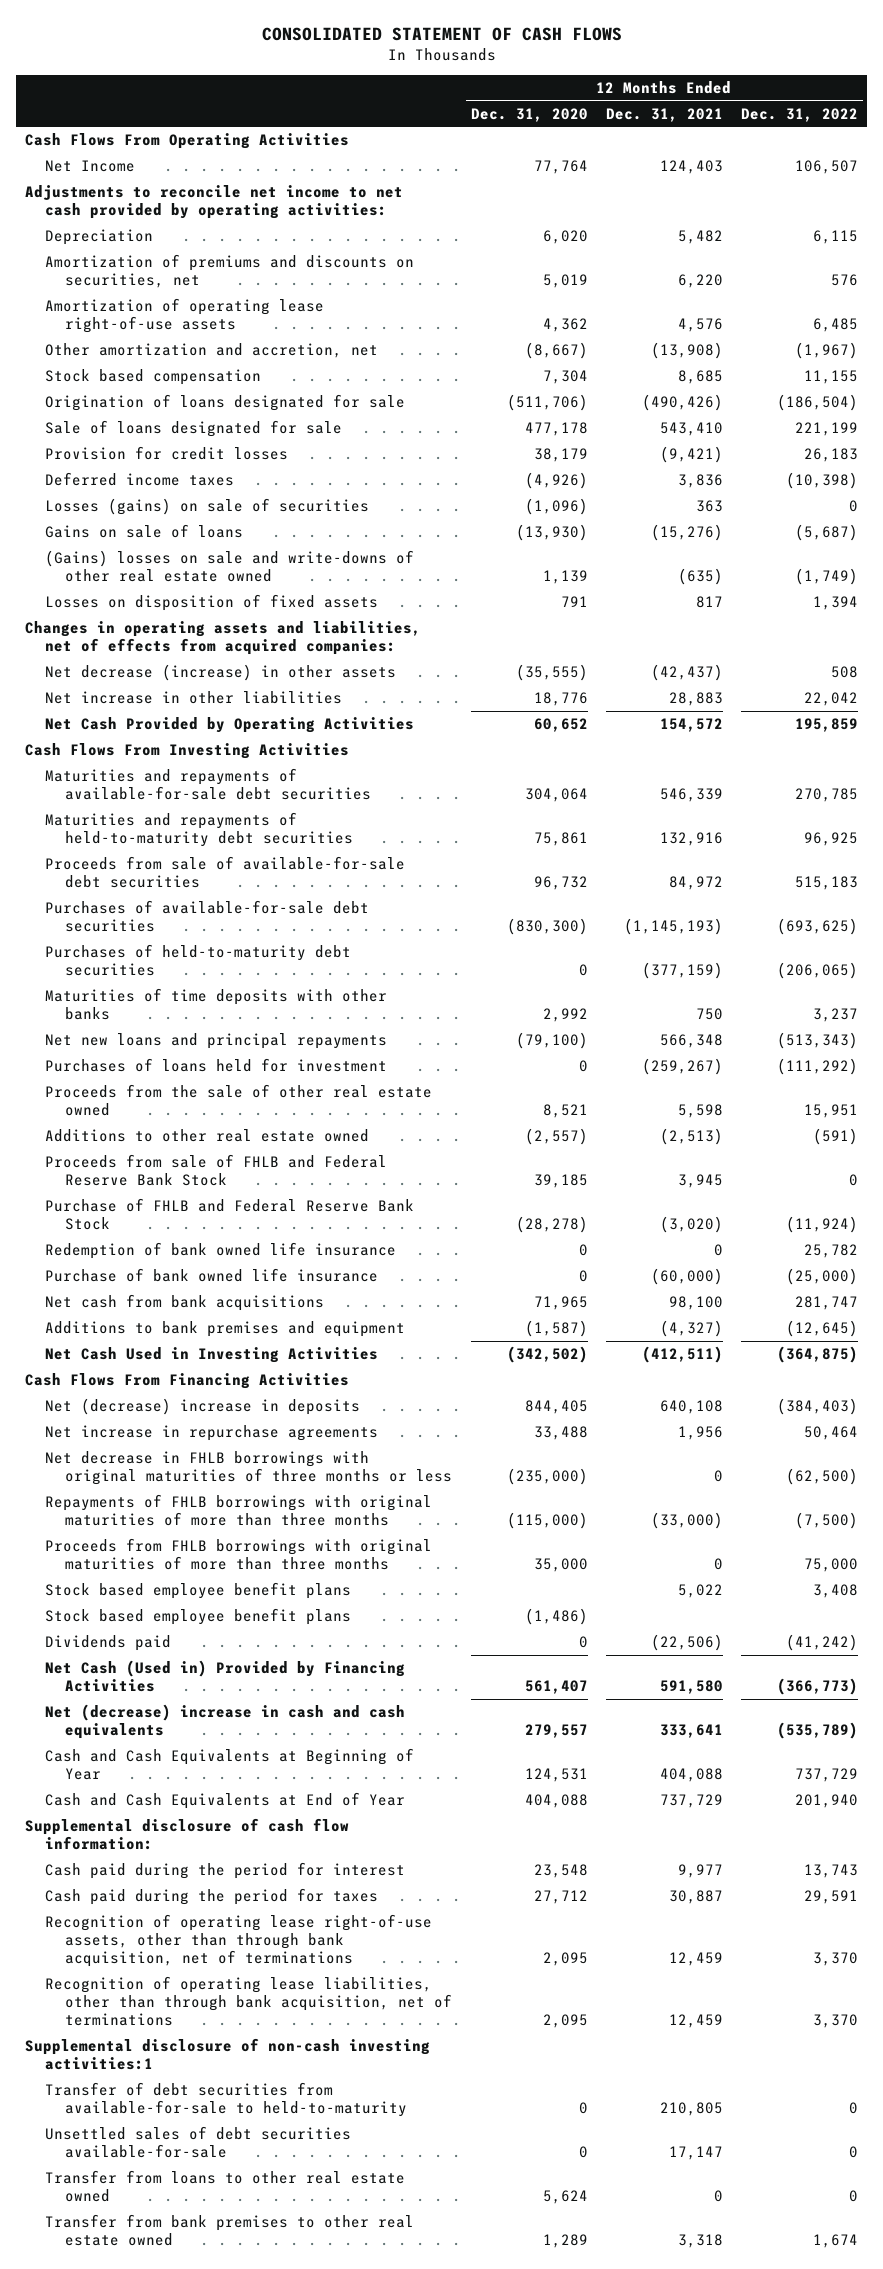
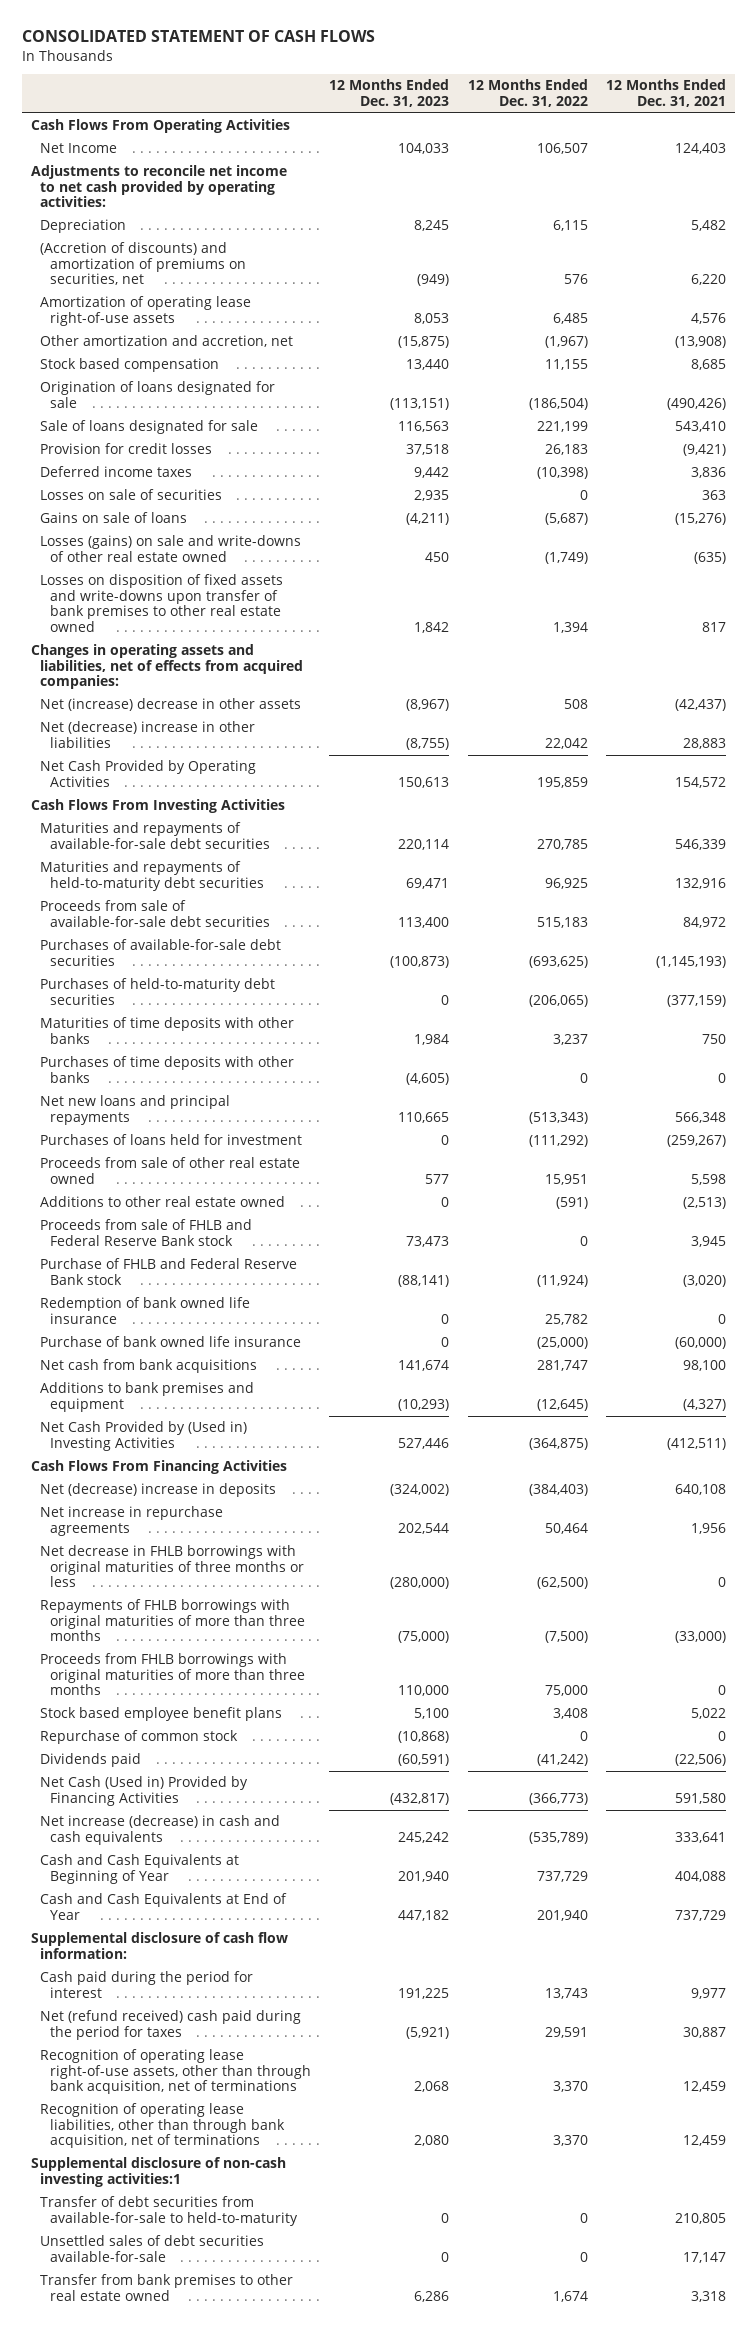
[470,107,588,122] Dec. 31, 2020 -> none
none -> [329,79,450,107] 12 Months Ended Dec. 31, 2023
[45,254,415,289] Amortization of premiums and discounts on securities, net -> [40,242,247,286] (Accretion of discounts) and amortization of premiums on securities, net
[45,498,370,516] Losses (gains) on sale of securities -> [40,489,223,501] Losses on sale of securities
[45,550,415,583] (Gains) losses on sale and write-downs of other real estate owned -> [40,535,302,562] Losses (gains) on sale and write-downs of other real estate owned
[45,594,379,612] Losses on disposition of fixed assets -> [40,574,284,633] Losses on disposition of fixed assets and write-downs upon transfer of bank premises to other real estate owned
[45,664,397,682] Net decrease (increase) in other assets -> [40,698,302,712] Net (increase) decrease in other assets
[45,691,343,705] Net increase in other liabilities -> [40,721,256,748] Net (decrease) increase in other liabilities
none -> [40,1056,295,1083] Purchases of time deposits with other banks
[45,1084,433,1117] Proceeds from the sale of other real estate owned -> [40,1157,301,1184] Proceeds from sale of other real estate owned
[45,1154,388,1187] Proceeds from sale of FHLB and Federal Reserve Bank Stock -> [40,1219,253,1246] Proceeds from sale of FHLB and Federal Reserve Bank stock
[45,1198,415,1231] Purchase of FHLB and Federal Reserve Bank Stock -> [40,1258,298,1285] Purchase of FHLB and Federal Reserve Bank stock
[45,1347,379,1364] Net Cash Used in Investing Activities -> [40,1421,248,1451] Net Cash Provided by (Used in) Investing Activities
[45,1608,352,1626] Stock based employee benefit plans -> none
none -> [40,1730,239,1745] Repurchase of common stock
[45,1704,406,1740] Net (decrease) increase in cash and cash equivalents -> [40,1815,281,1845] Net increase (decrease) in cash and cash equivalents
[45,1888,379,1906] Cash paid during the period for taxes -> [40,2010,302,2040] Net (refund received) cash paid during the period for taxes
[45,2170,406,2203] Transfer from loans to other real estate owned -> none

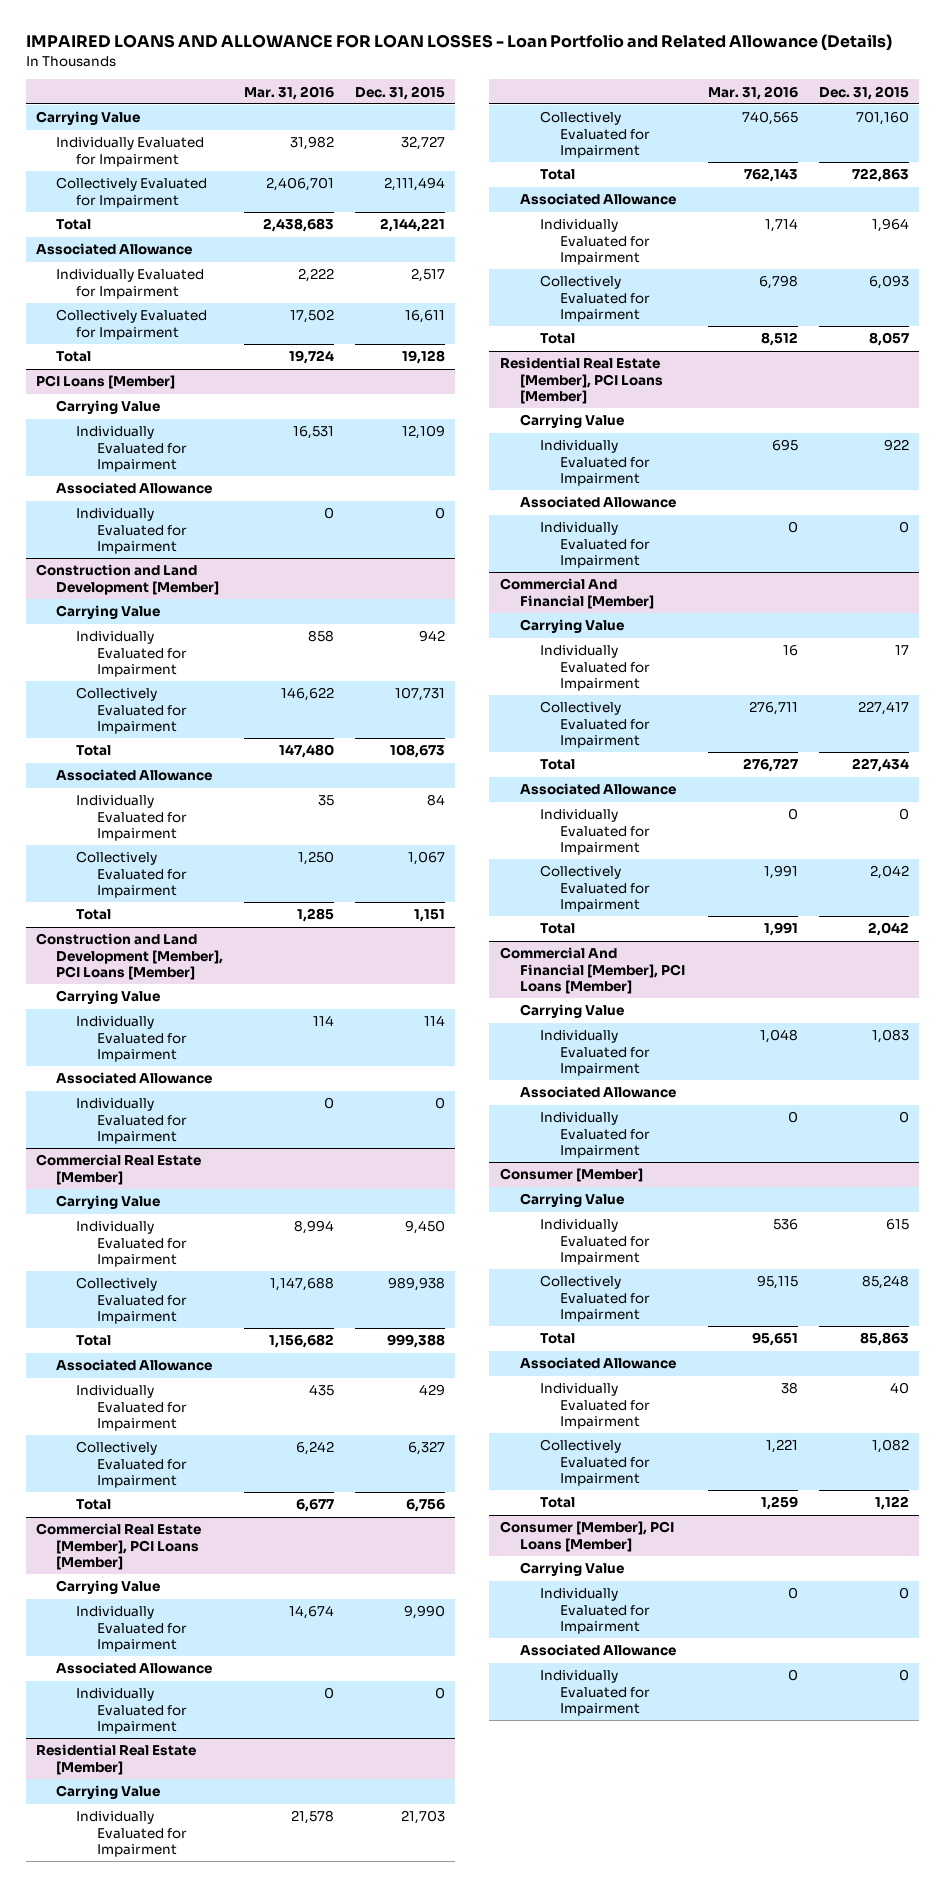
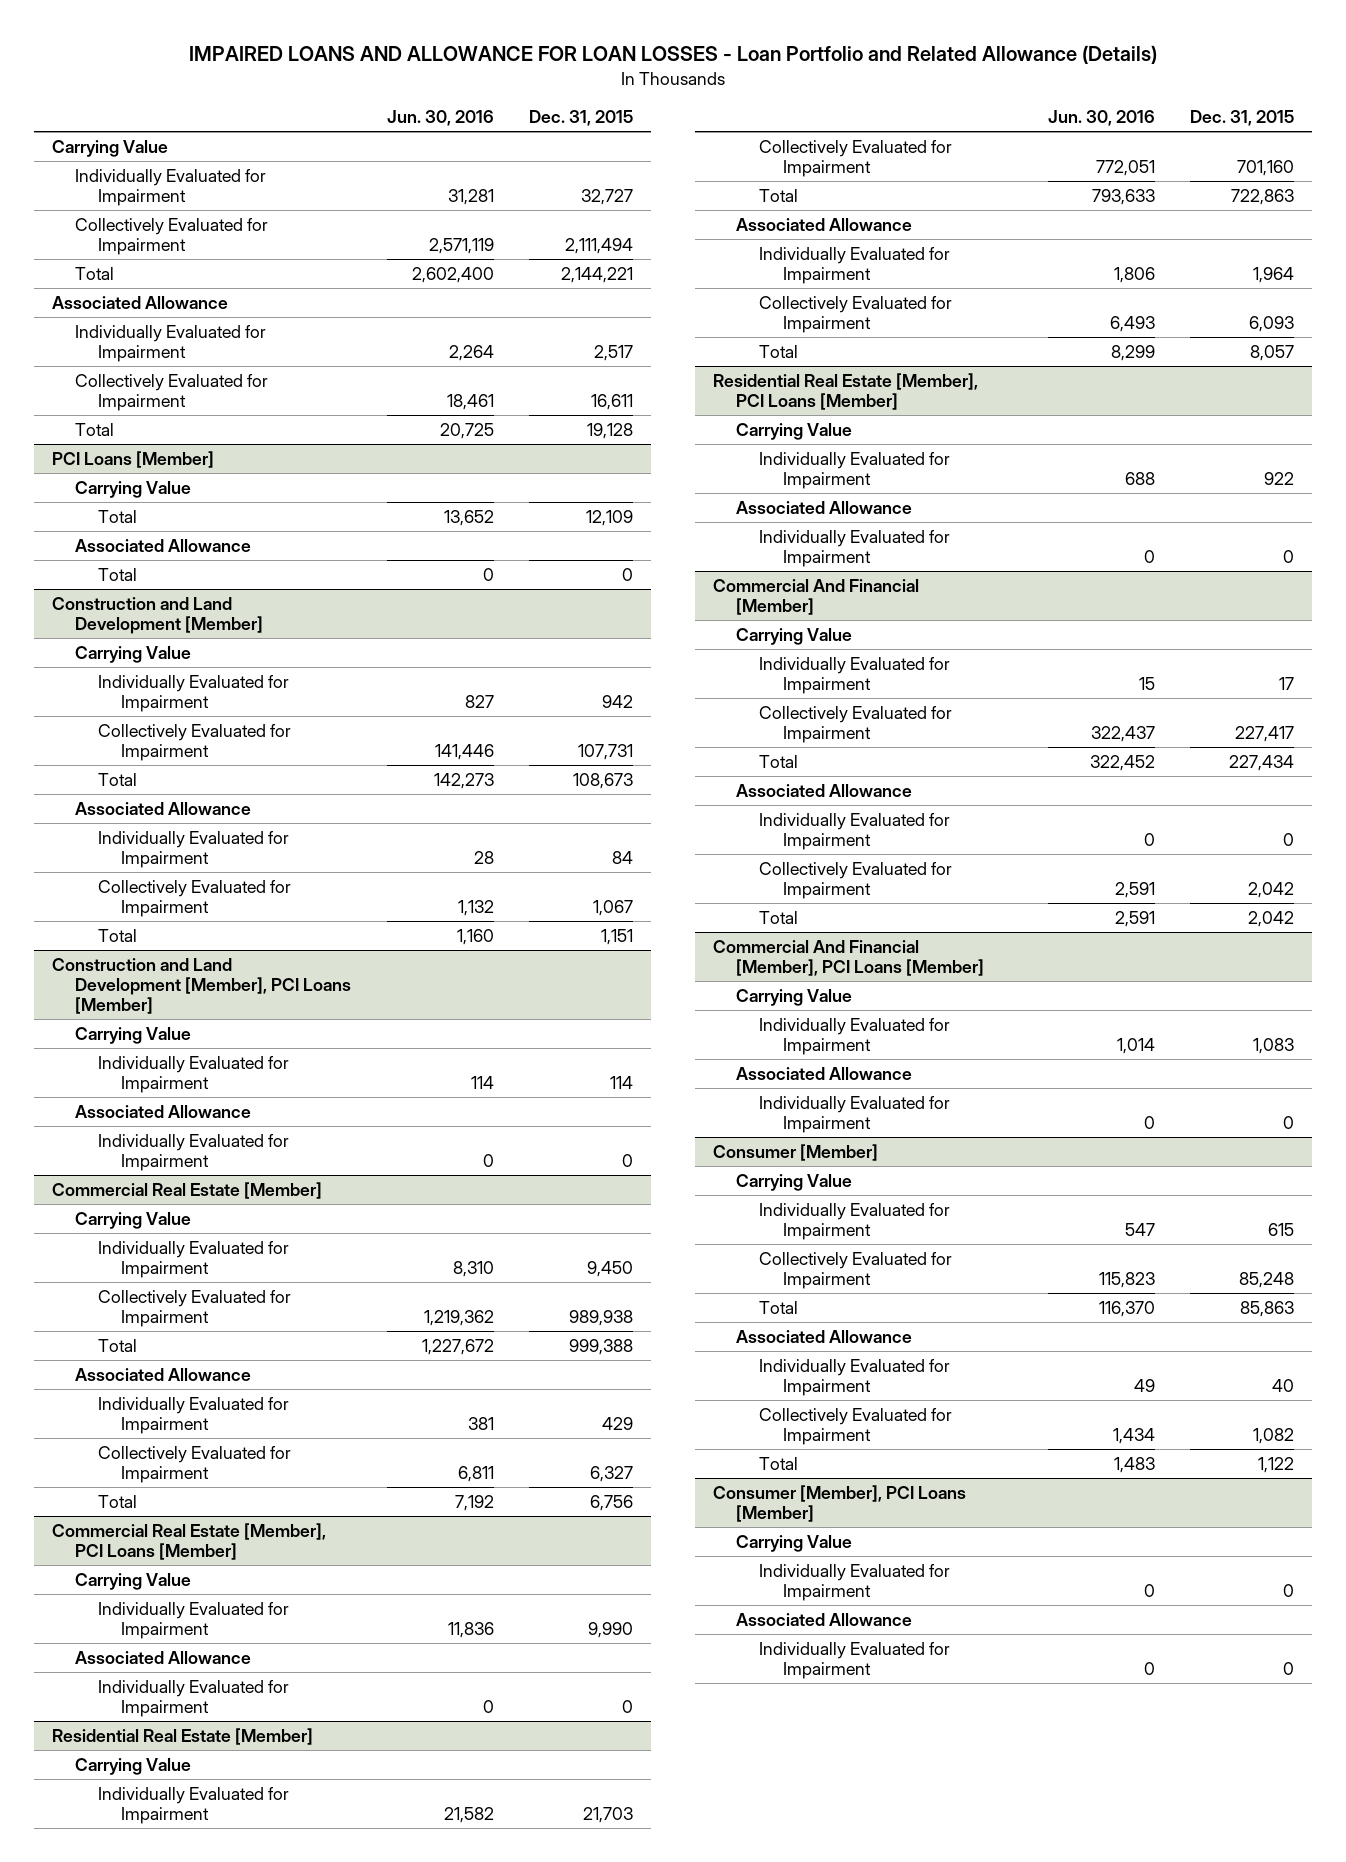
[244,85,335,100] Mar. 31, 2016 -> none
none -> [386,109,494,126] Jun. 30, 2016
[76,426,187,472] Individually Evaluated for Impairment -> [98,509,138,523] Total
[76,508,187,554] Individually Evaluated for Impairment -> none
none -> [98,567,138,581] Total

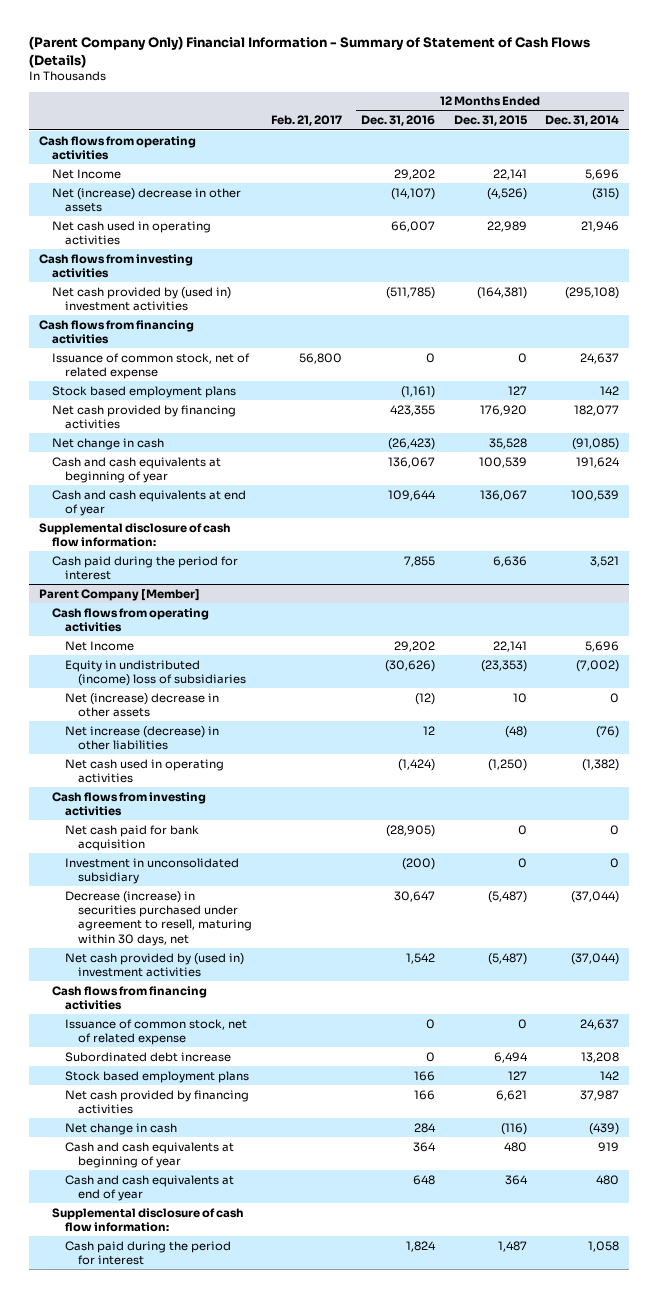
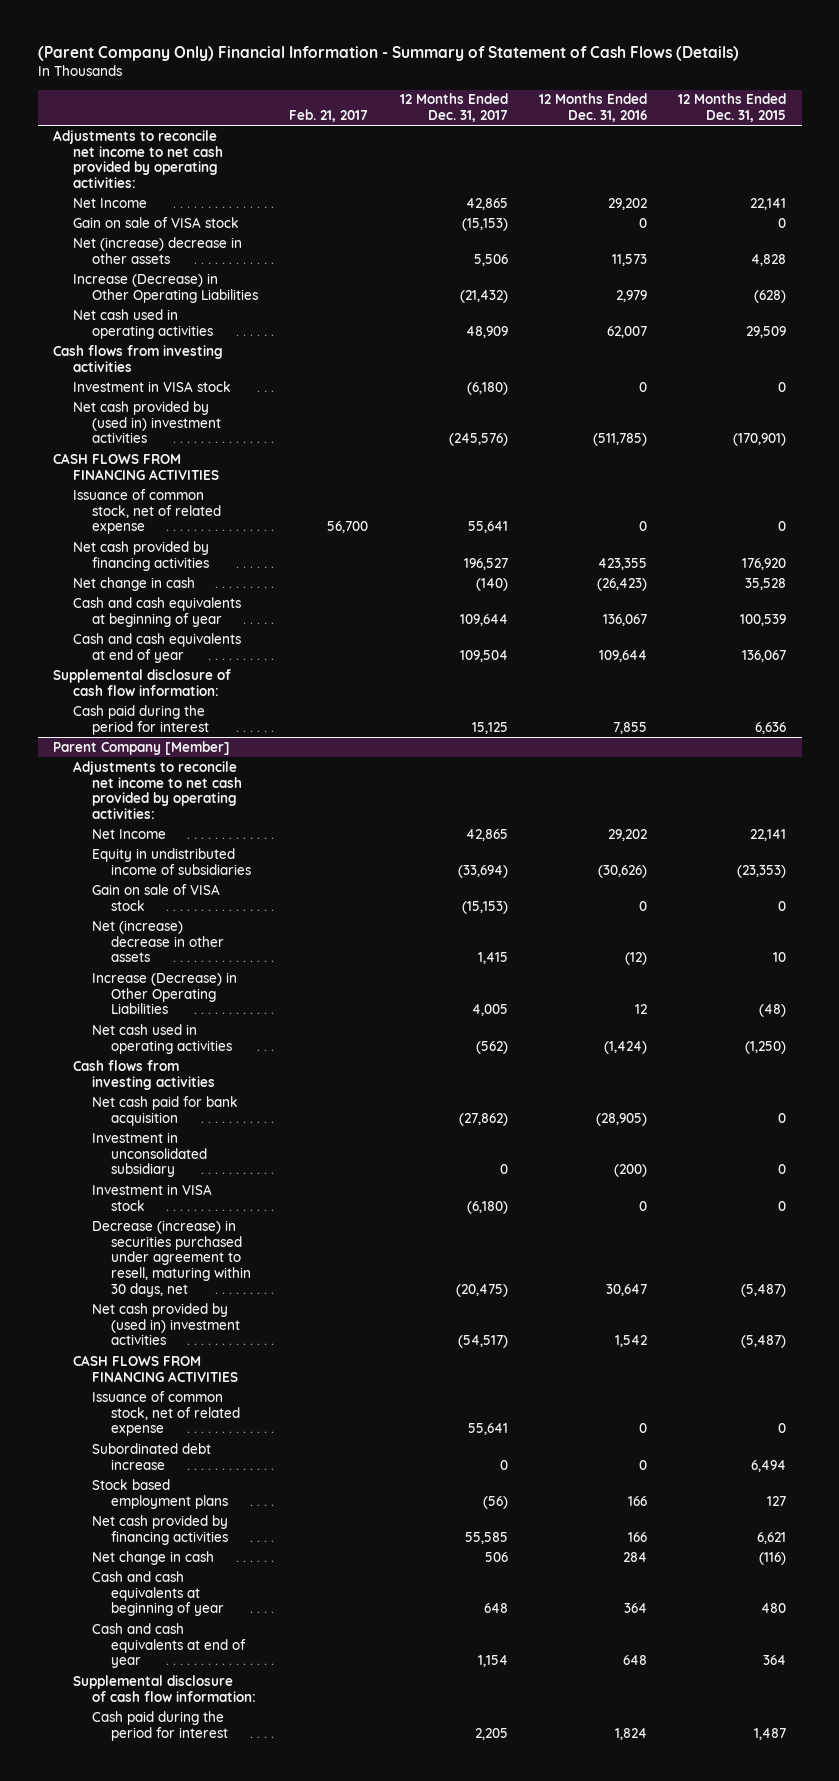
[545,115,620,127] Dec. 31, 2014 -> none
none -> [399,93,508,123] 12 Months Ended Dec. 31, 2017
[38,135,196,160] Cash flows from operating activities -> none
none -> [53,129,223,189] Adjustments to reconcile net income to net cash provided by operating activities:
none -> [72,216,239,228] Gain on sale of VISA stock
[390,187,435,200] (14,107) -> [611,253,647,266] 11,573
[486,187,527,200] (4,526) -> [751,253,787,266] 4,828
none -> [72,272,259,303] Increase (Decrease) in Other Operating Liabilities
[390,220,435,232] 66,007 -> [606,325,647,338] 62,007
[486,220,527,232] 22,989 -> [746,325,787,338] 29,509
[51,385,236,398] Stock based employment plans -> none
none -> [72,380,231,392] Investment in VISA stock
[476,286,527,299] (164,381) -> [733,433,787,447] (170,901)
[38,319,194,344] Cash flows from financing activities -> [53,452,219,480] CASH FLOWS FROM FINANCING ACTIVITIES
[298,352,342,364] 56,800 -> [327,521,369,534] 56,700
[51,607,209,632] Cash flows from operating activities -> none
none -> [72,760,243,820] Adjustments to reconcile net income to net cash provided by operating activities:
[64,659,246,686] Equity in undistributed (income) loss of subsidiaries -> [92,847,252,875] Equity in undistributed income of subsidiaries
none -> [92,883,221,911] Gain on sale of VISA stock
[64,725,219,750] Net increase (decrease) in other liabilities -> [92,971,238,1015] Increase (Decrease) in Other Operating Liabilities
none -> [92,1183,213,1211] Investment in VISA stock
[51,985,207,1010] Cash flows from financing activities -> [72,1354,239,1382] CASH FLOWS FROM FINANCING ACTIVITIES

